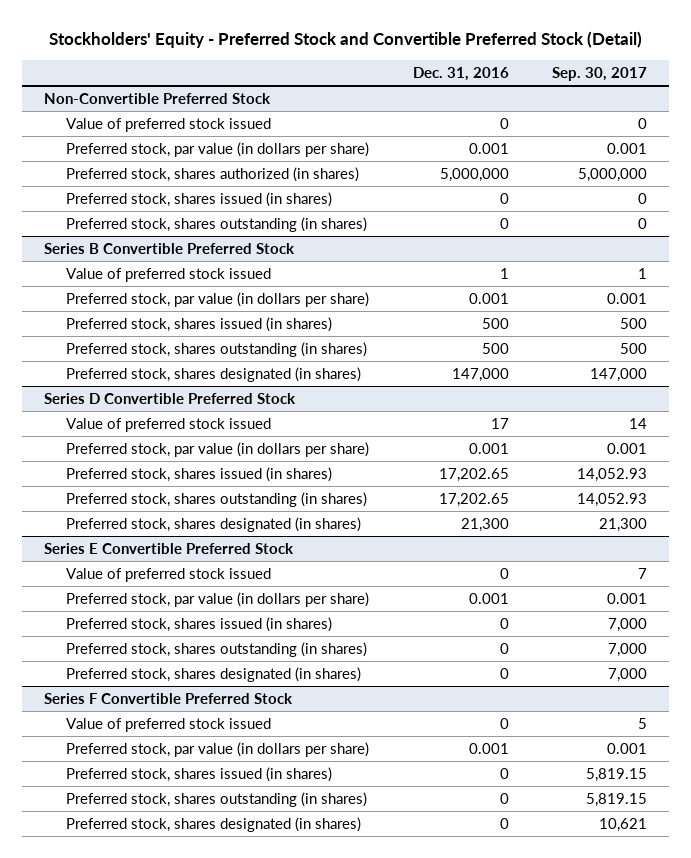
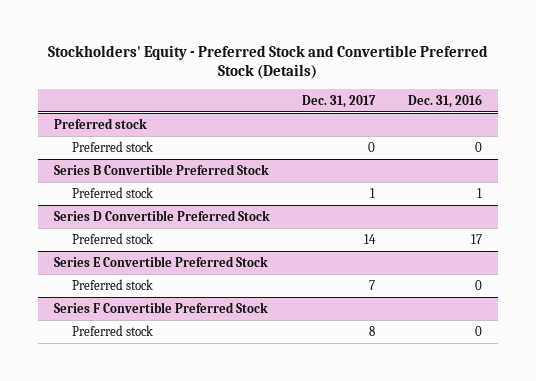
[48,31,642,49] Stockholders' Equity - Preferred Stock and Convertible Preferred Stock (Detail) -> [47,45,488,80] Stockholders' Equity - Preferred Stock and Convertible Preferred Stock (Details)
[552,66,648,81] Sep. 30, 2017 -> none
none -> [302,94,377,108] Dec. 31, 2017
[66,141,370,157] Preferred stock, par value (in dollars per share) -> none
[66,166,360,182] Preferred stock, shares authorized (in shares) -> none
[66,191,333,207] Preferred stock, shares issued (in shares) -> none
[66,216,368,232] Preferred stock, shares outstanding (in shares) -> none
[44,92,272,104] Non-Convertible Preferred Stock -> [53,117,147,129] Preferred stock
[66,117,272,132] Value of preferred stock issued -> [72,140,154,152] Preferred stock
[66,291,370,307] Preferred stock, par value (in dollars per share) -> none
[66,316,333,332] Preferred stock, shares issued (in shares) -> none
[66,341,368,357] Preferred stock, shares outstanding (in shares) -> none
[66,366,362,382] Preferred stock, shares designated (in shares) -> none
[66,267,272,282] Value of preferred stock issued -> [72,186,154,198] Preferred stock
[66,441,370,457] Preferred stock, par value (in dollars per share) -> none
[66,466,333,482] Preferred stock, shares issued (in shares) -> none
[66,491,368,507] Preferred stock, shares outstanding (in shares) -> none
[66,516,362,532] Preferred stock, shares designated (in shares) -> none
[66,417,272,432] Value of preferred stock issued -> [72,232,154,244] Preferred stock
[66,591,370,607] Preferred stock, par value (in dollars per share) -> none
[66,616,333,632] Preferred stock, shares issued (in shares) -> none
[66,641,368,657] Preferred stock, shares outstanding (in shares) -> none
[66,666,362,682] Preferred stock, shares designated (in shares) -> none
[66,567,272,582] Value of preferred stock issued -> [72,278,154,290] Preferred stock
[66,741,370,757] Preferred stock, par value (in dollars per share) -> none
[66,766,333,782] Preferred stock, shares issued (in shares) -> none
[66,791,368,807] Preferred stock, shares outstanding (in shares) -> none
[66,816,362,832] Preferred stock, shares designated (in shares) -> none
[66,717,272,732] Value of preferred stock issued -> [72,324,154,336] Preferred stock

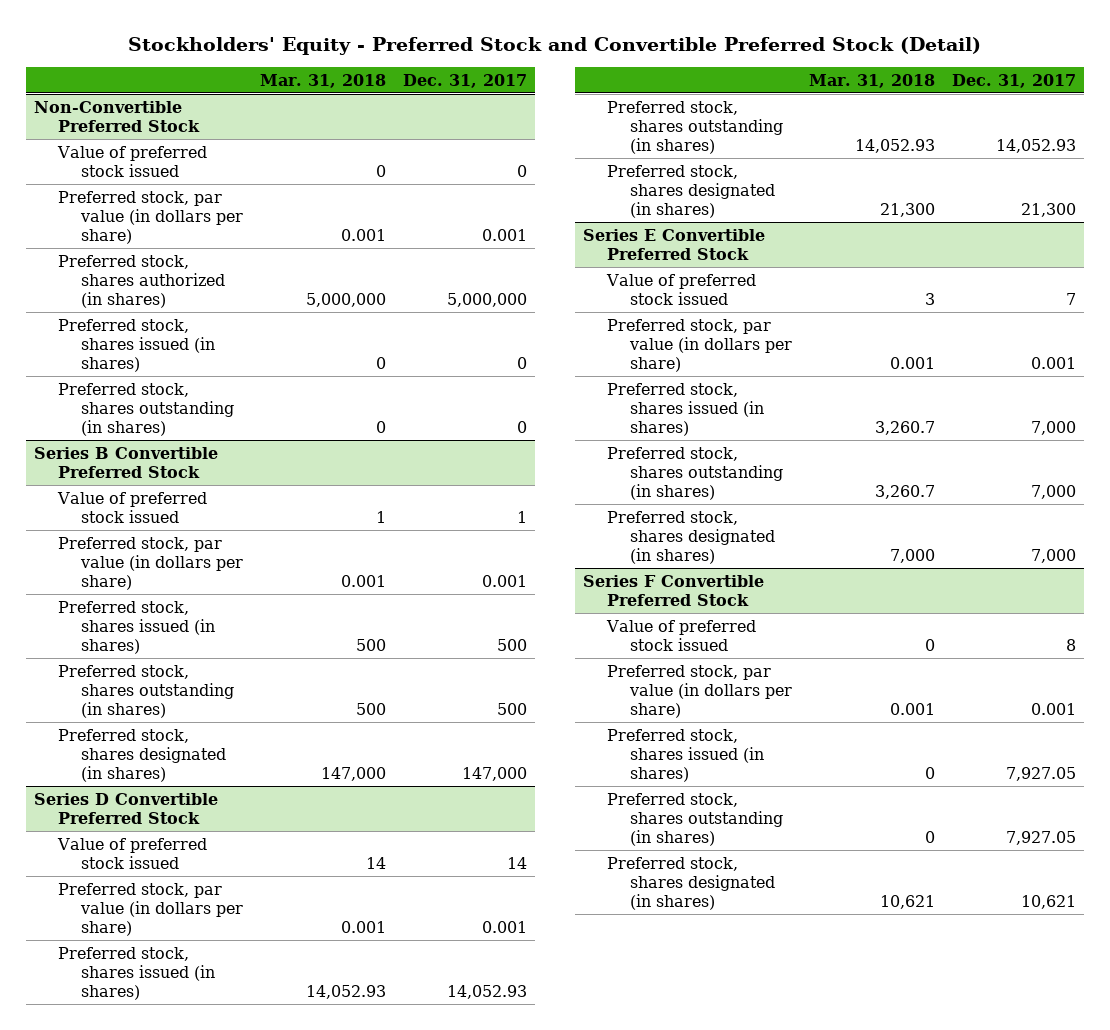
[47,45,488,80] Stockholders' Equity - Preferred Stock and Convertible Preferred Stock (Details) -> [128,36,982,55] Stockholders' Equity - Preferred Stock and Convertible Preferred Stock (Detail)
[407,93,482,108] Dec. 31, 2016 -> none
none -> [260,73,387,88] Mar. 31, 2018
[53,117,147,129] Preferred stock -> [34,100,200,132] Non-Convertible Preferred Stock
[72,140,154,152] Preferred stock -> [56,145,207,177] Value of preferred stock issued
none -> [57,190,244,244] Preferred stock, par value (in dollars per share)
none -> [57,254,226,308] Preferred stock, shares authorized (in shares)
none -> [57,318,216,372] Preferred stock, shares issued (in shares)
none -> [57,382,235,436] Preferred stock, shares outstanding (in shares)
[72,186,154,198] Preferred stock -> [56,491,207,523] Value of preferred stock issued
none -> [57,536,244,590] Preferred stock, par value (in dollars per share)
none -> [57,600,216,654] Preferred stock, shares issued (in shares)
none -> [57,664,235,718] Preferred stock, shares outstanding (in shares)
none -> [57,728,227,782] Preferred stock, shares designated (in shares)
[72,232,154,244] Preferred stock -> [56,837,207,869] Value of preferred stock issued
none -> [57,882,244,936] Preferred stock, par value (in dollars per share)
none -> [57,946,216,1000] Preferred stock, shares issued (in shares)
none -> [606,100,784,154] Preferred stock, shares outstanding (in shares)
none -> [606,164,776,218] Preferred stock, shares designated (in shares)
[72,278,154,290] Preferred stock -> [605,273,756,305] Value of preferred stock issued
none -> [606,318,793,372] Preferred stock, par value (in dollars per share)
none -> [606,382,765,436] Preferred stock, shares issued (in shares)
none -> [606,446,784,500] Preferred stock, shares outstanding (in shares)
none -> [606,510,776,564] Preferred stock, shares designated (in shares)
[72,324,154,336] Preferred stock -> [605,619,756,651] Value of preferred stock issued
none -> [606,664,793,718] Preferred stock, par value (in dollars per share)
none -> [606,728,765,782] Preferred stock, shares issued (in shares)
none -> [606,792,784,846] Preferred stock, shares outstanding (in shares)
none -> [606,856,776,910] Preferred stock, shares designated (in shares)

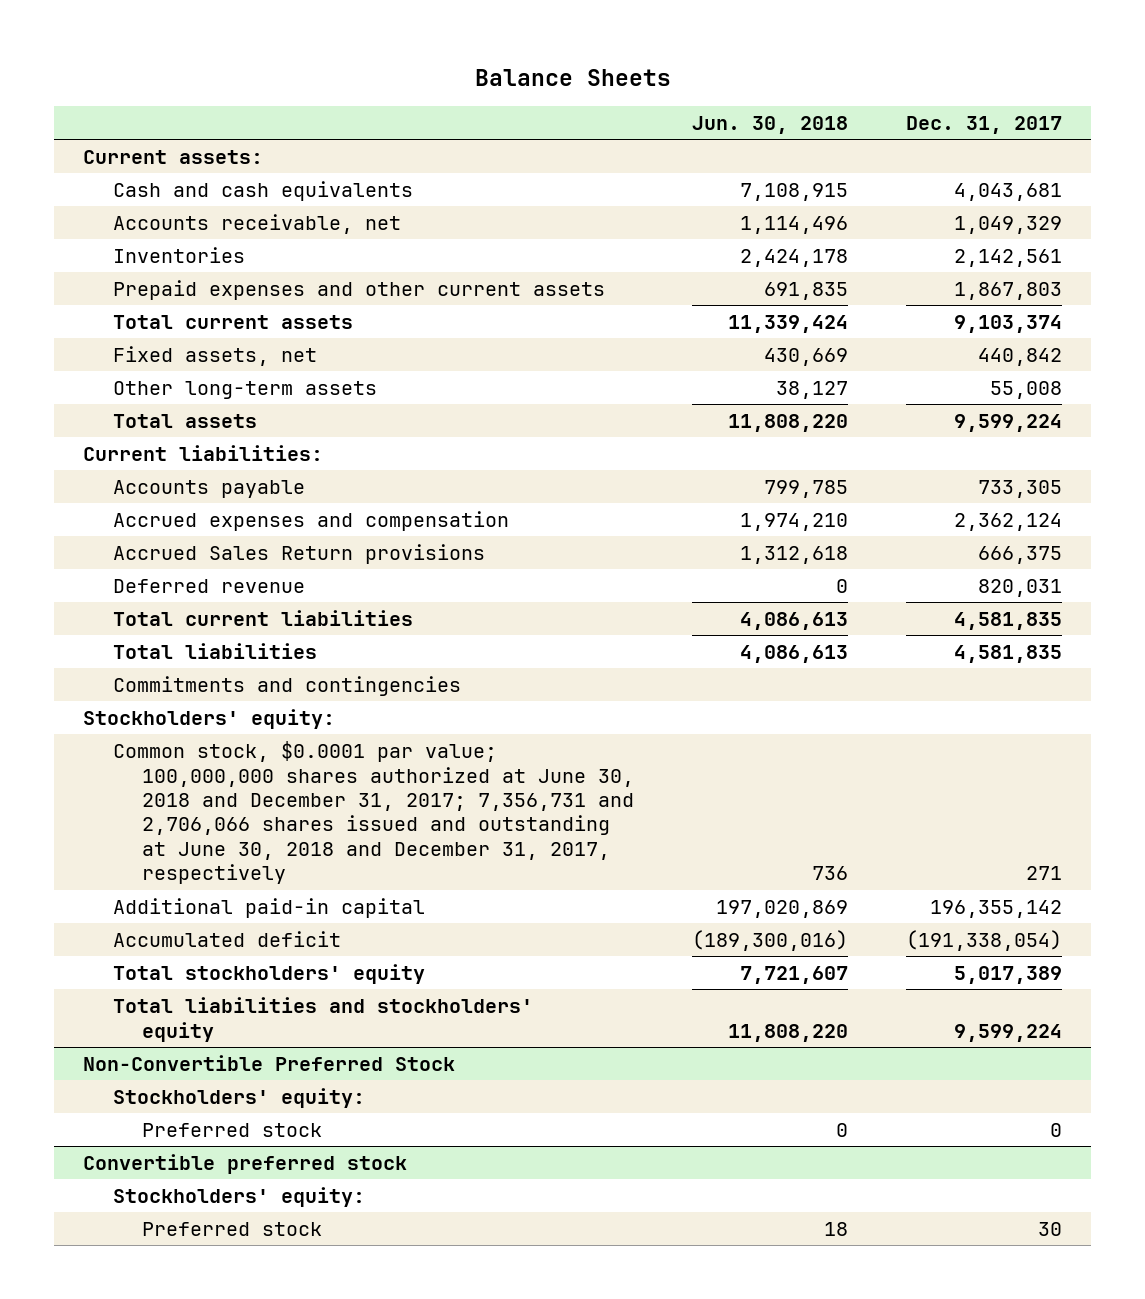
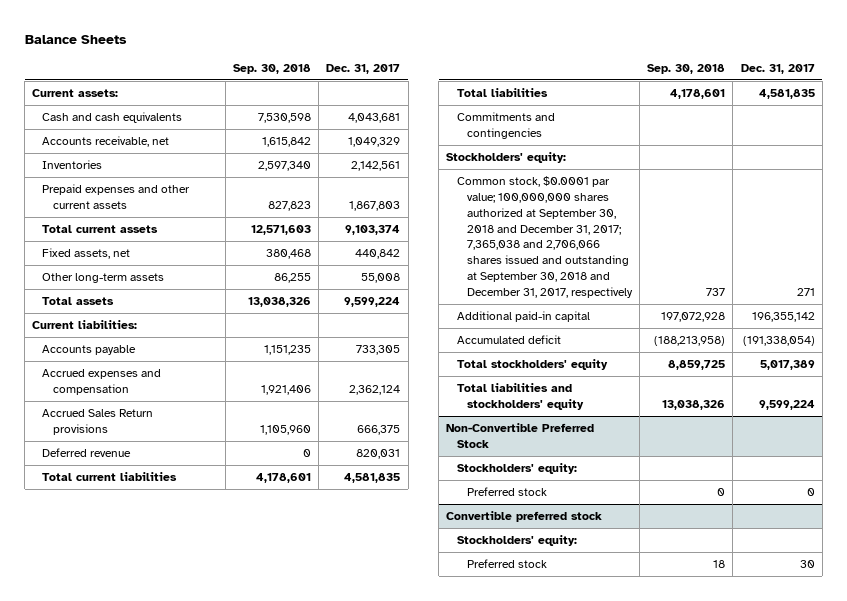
[691,115,848,134] Jun. 30, 2018 -> none
none -> [233,64,312,75] Sep. 30, 2018
[112,741,634,885] Common stock, $0.0001 par value; 100,000,000 shares authorized at June 30, 2018 and December 31, 2017; 7,356,731 and 2,706,066 shares issued and outstanding at June 30, 2018 and December 31, 2017, respectively -> [456,176,633,298] Common stock, $0.0001 par value; 100,000,000 shares authorized at September 30, 2018 and December 31, 2017; 7,365,038 and 2,706,066 shares issued and outstanding at September 30, 2018 and December 31, 2017, respectively

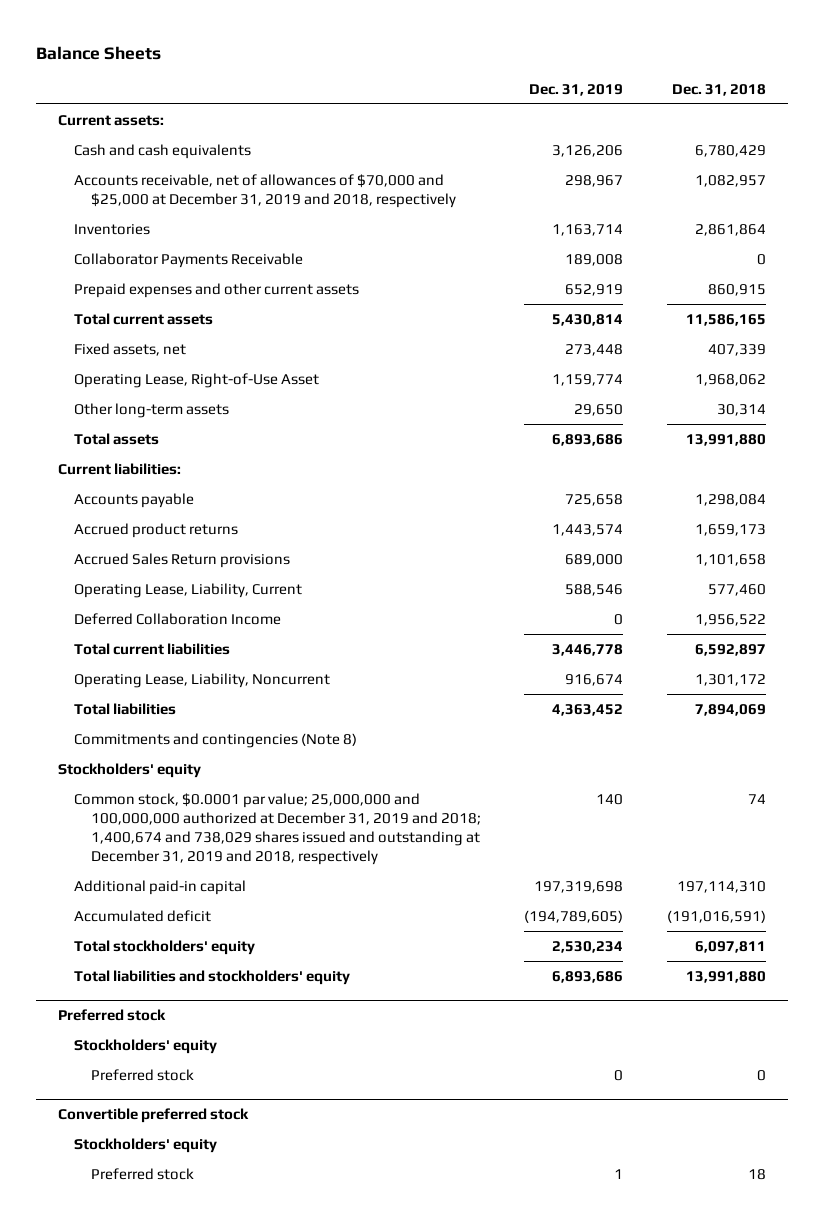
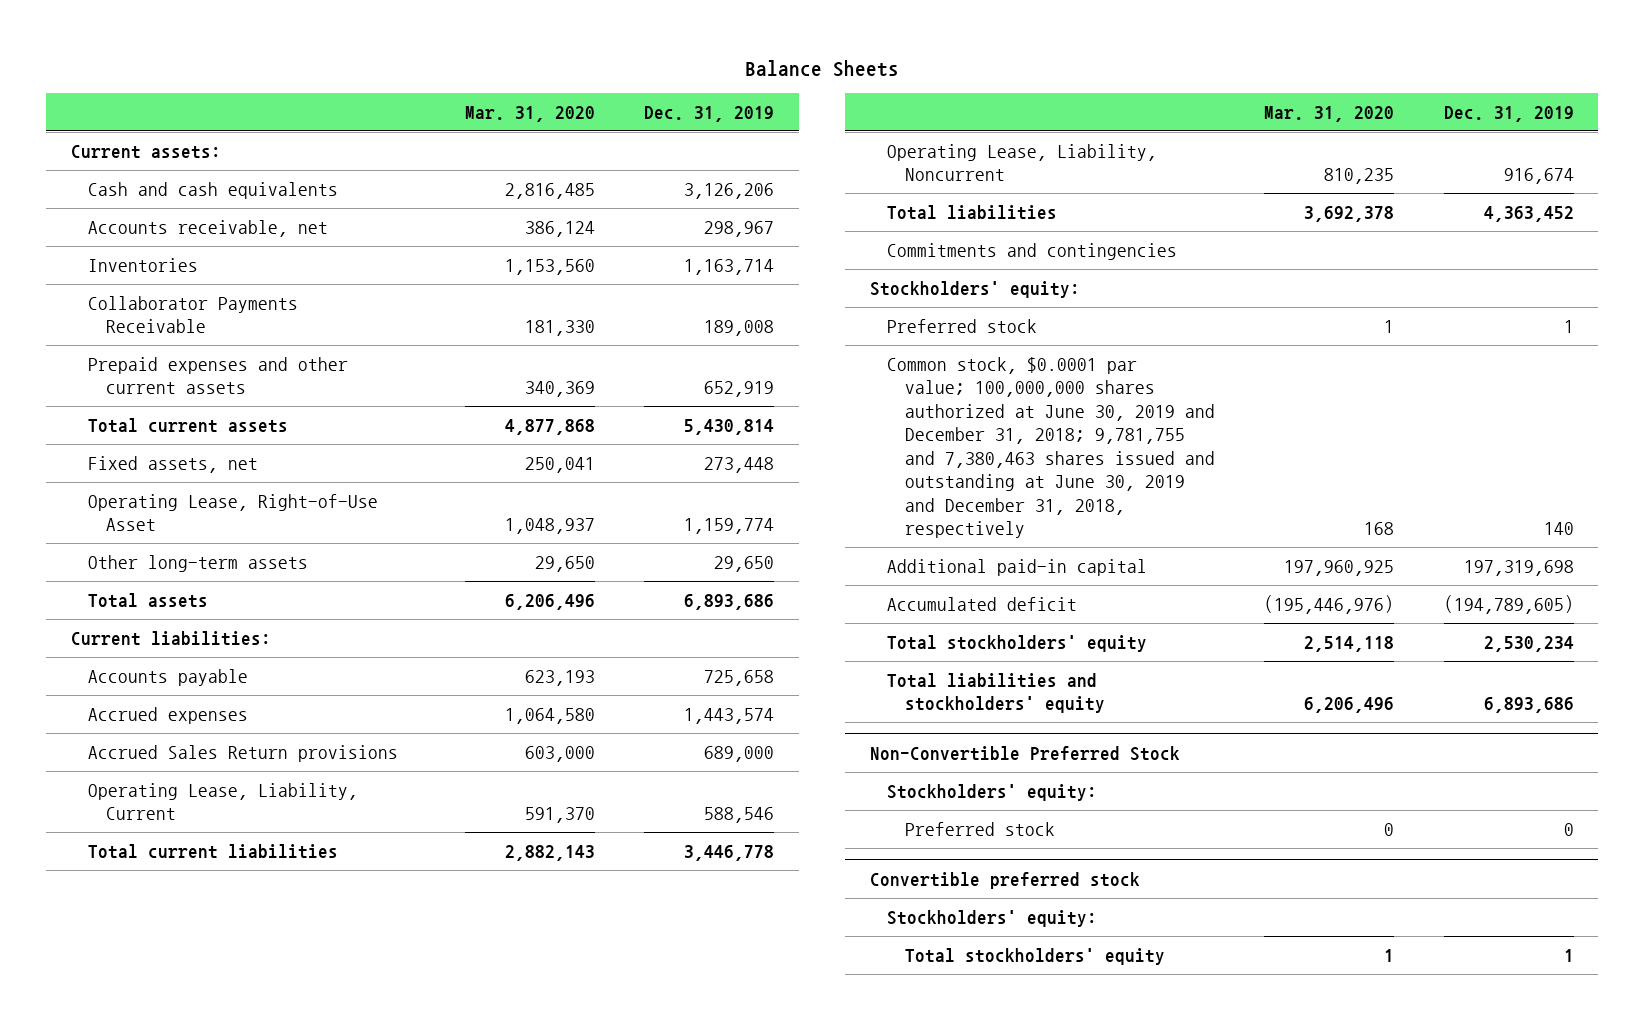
[671,83,766,96] Dec. 31, 2018 -> none
none -> [464,105,595,122] Mar. 31, 2020
[74,173,456,208] Accounts receivable, net of allowances of $70,000 and $25,000 at December 31, 2019 and 2018, respectively -> [88,219,329,237] Accounts receivable, net
[74,522,239,538] Accrued product returns -> [88,706,249,724] Accrued expenses
[74,612,282,625] Deferred Collaboration Income -> none
[74,732,358,748] Commitments and contingencies (Note 8) -> [887,242,1178,260] Commitments and contingencies
[57,762,201,778] Stockholders' equity -> [869,280,1080,298] Stockholders' equity:
none -> [887,318,1038,333] Preferred stock
[74,792,481,865] Common stock, $0.0001 par value; 25,000,000 and 100,000,000 authorized at December 31, 2019 and 2018; 1,400,674 and 738,029 shares issued and outstanding at December 31, 2019 and 2018, respectively -> [887,356,1215,539] Common stock, $0.0001 par value; 100,000,000 shares authorized at June 30, 2019 and December 31, 2018; 9,781,755 and 7,380,463 shares issued and outstanding at June 30, 2019 and December 31, 2018, respectively
[57,1009,166,1022] Preferred stock -> [869,745,1180,761] Non-Convertible Preferred Stock
[74,1038,218,1054] Stockholders' equity -> [887,783,1098,801] Stockholders' equity:
[90,1167,194,1180] Preferred stock -> none
[74,1137,218,1153] Stockholders' equity -> [887,909,1098,927] Stockholders' equity:
none -> [904,947,1165,965] Total stockholders' equity

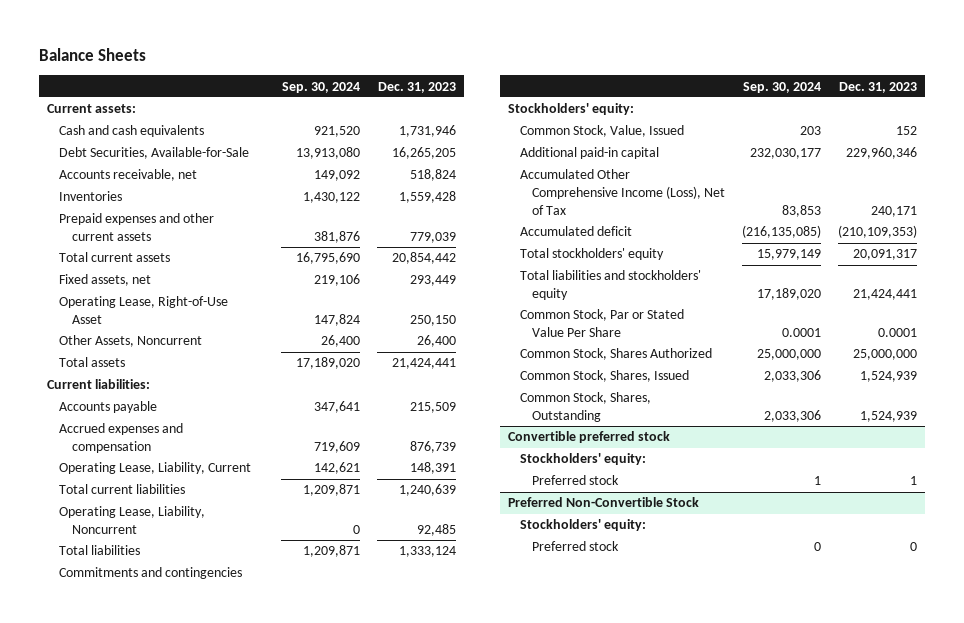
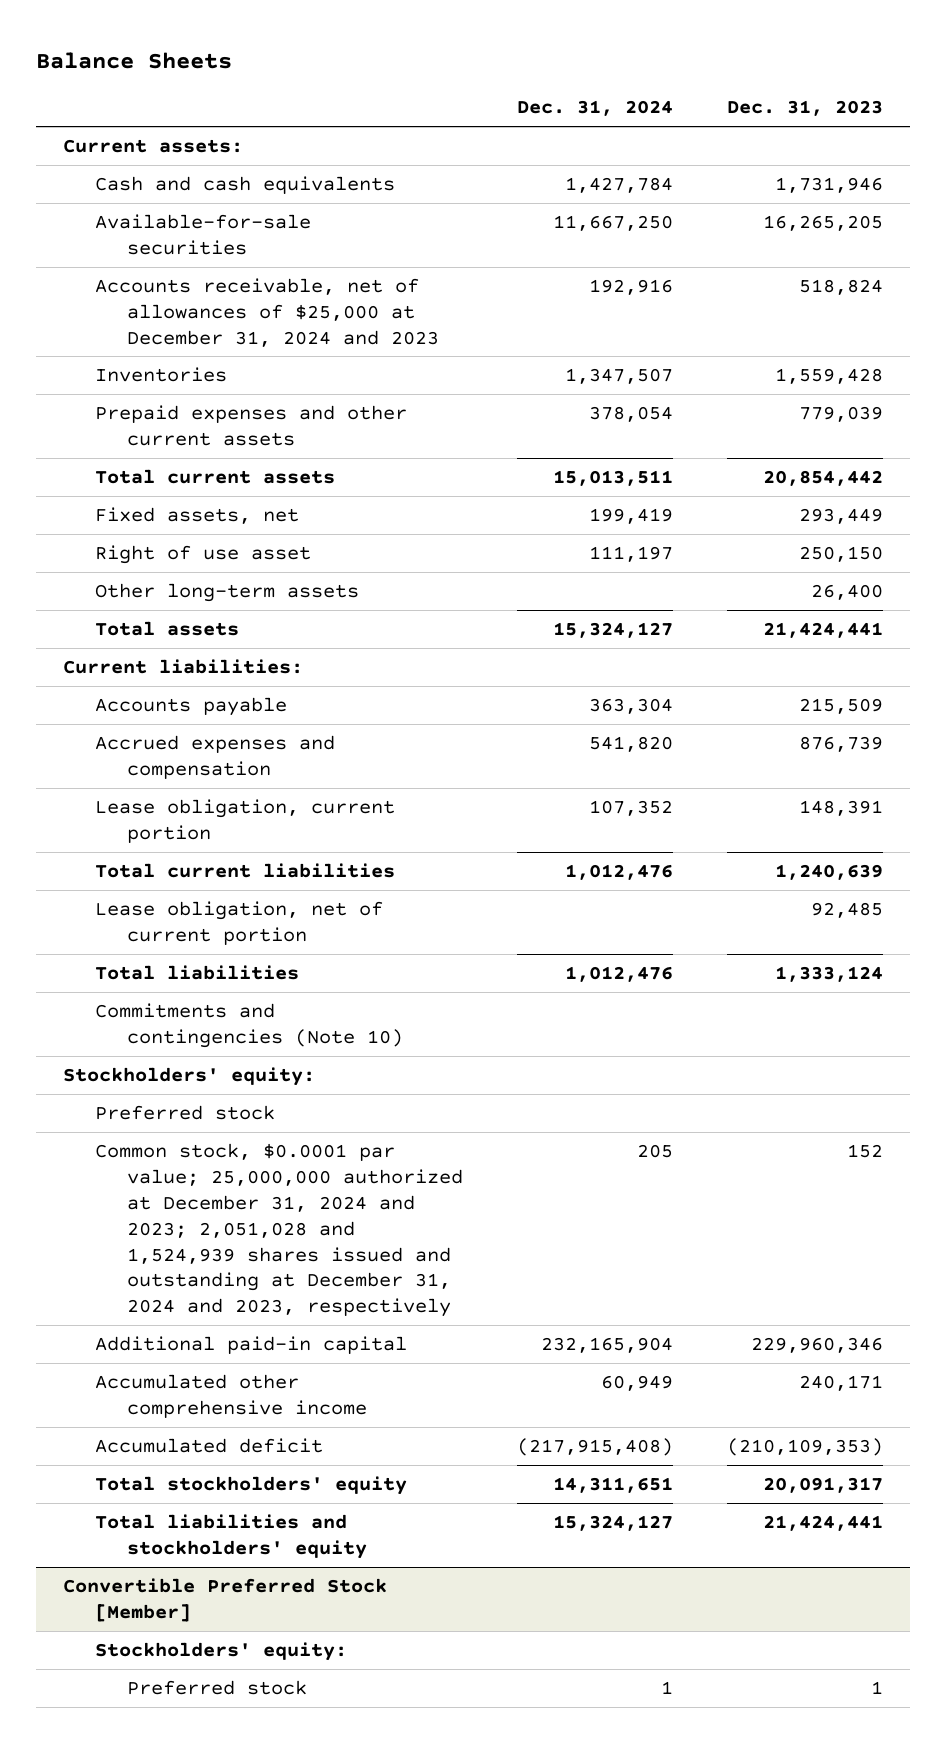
[282,81,361,93] Sep. 30, 2024 -> none
none -> [517,100,674,117] Dec. 31, 2024
[59,147,250,160] Debt Securities, Available-for-Sale -> [94,213,311,255] Available-for-sale securities
[59,169,198,182] Accounts receivable, net -> [94,277,440,347] Accounts receivable, net of allowances of $25,000 at December 31, 2024 and 2023
[59,296,229,325] Operating Lease, Right-of-Use Asset -> [94,544,311,564] Right of use asset
[59,335,203,348] Other Assets, Noncurrent -> [94,582,359,602] Other long-term assets
[59,462,252,475] Operating Lease, Liability, Current -> [94,798,395,843] Lease obligation, current portion
[59,506,206,535] Operating Lease, Liability, Noncurrent -> [94,900,383,945] Lease obligation, net of current portion
[59,567,243,580] Commitments and contingencies -> [94,1002,404,1048] Commitments and contingencies (Note 10)
none -> [94,1104,275,1120] Preferred stock
[520,125,685,138] Common Stock, Value, Issued -> [94,1142,464,1318] Common stock, $0.0001 par value; 25,000,000 authorized at December 31, 2024 and 2023; 2,051,028 and 1,524,939 shares issued and outstanding at December 31, 2024 and 2023, respectively
[520,169,726,216] Accumulated Other Comprehensive Income (Loss), Net of Tax -> [94,1373,368,1418] Accumulated other comprehensive income
[520,309,685,338] Common Stock, Par or Stated Value Per Share -> none
[520,348,713,361] Common Stock, Shares Authorized -> none
[520,370,690,383] Common Stock, Shares, Issued -> none
[520,392,652,423] Common Stock, Shares, Outstanding -> none
[507,431,670,444] Convertible preferred stock -> [62,1577,387,1622] Convertible Preferred Stock [Member]
[507,497,699,508] Preferred Non-Convertible Stock -> none
[520,519,647,532] Stockholders' equity: -> none
[532,541,620,552] Preferred stock -> none

